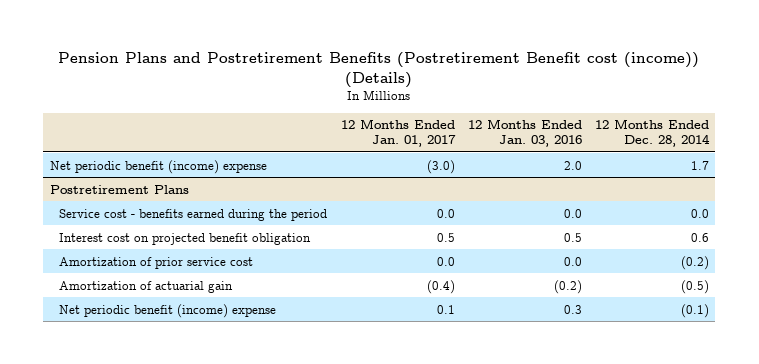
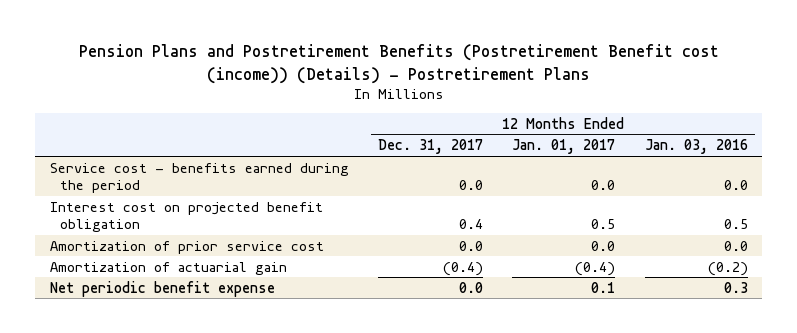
[58,52,700,88] Pension Plans and Postretirement Benefits (Postretirement Benefit cost (income)) (Details) -> [78,44,719,84] Pension Plans and Postretirement Benefits (Postretirement Benefit cost (income)) (Details) - Postretirement Plans
[594,119,710,148] 12 Months Ended Dec. 28, 2014 -> none
none -> [378,139,484,155] Dec. 31, 2017
[49,159,267,174] Net periodic benefit (income) expense -> none
[49,184,189,194] Postretirement Plans -> none
[59,303,277,318] Net periodic benefit (income) expense -> [49,280,275,297] Net periodic benefit expense

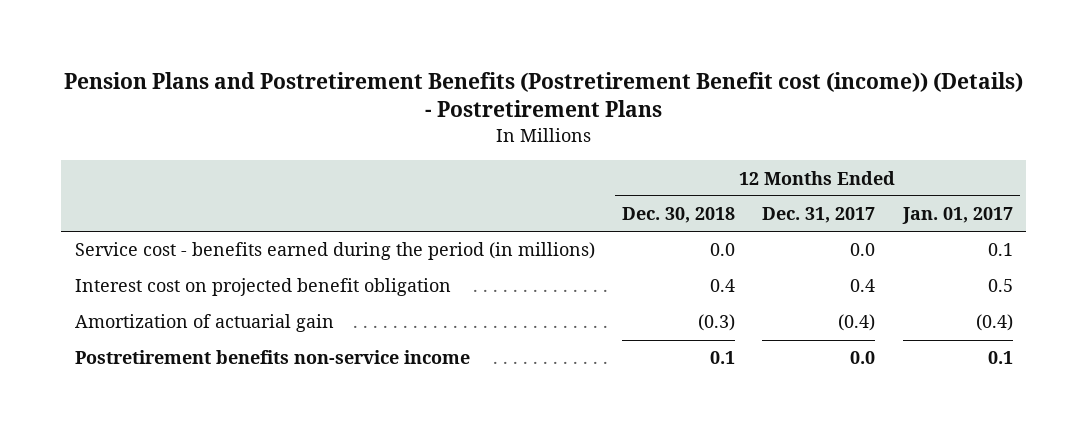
[644,139,748,155] Jan. 03, 2016 -> none
none -> [621,207,735,224] Dec. 30, 2018
[49,162,349,194] Service cost - benefits earned during the period -> [74,242,595,261] Service cost - benefits earned during the period (in millions)
[591,180,616,191] 0.0 -> [987,243,1013,257] 0.1
[49,240,324,254] Amortization of prior service cost -> none
[49,280,275,297] Net periodic benefit expense -> [74,350,470,365] Postretirement benefits non-service income

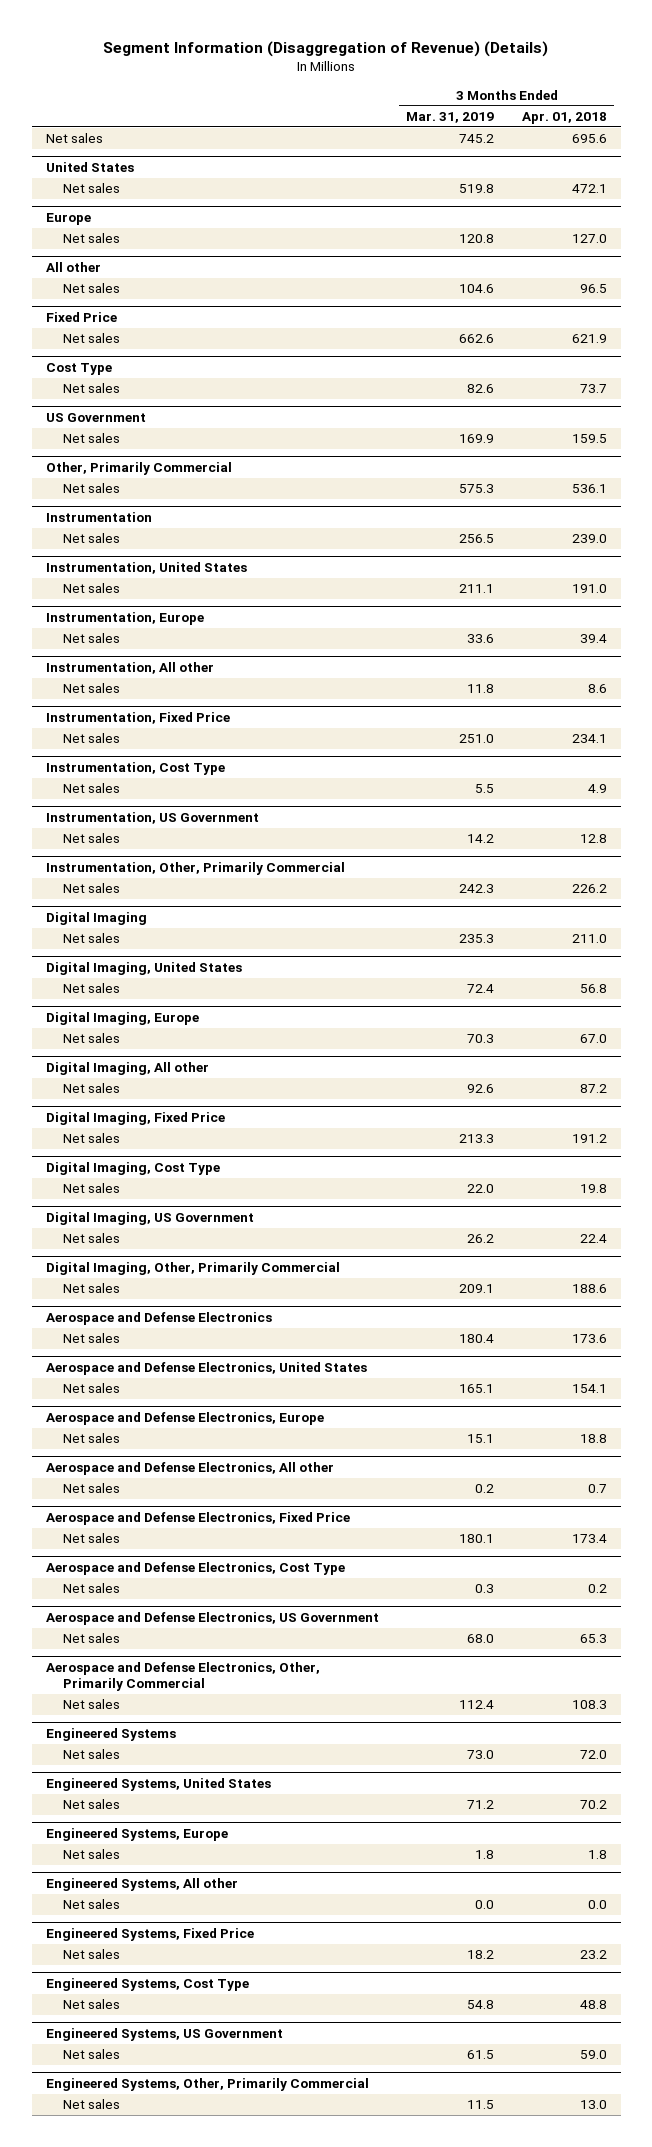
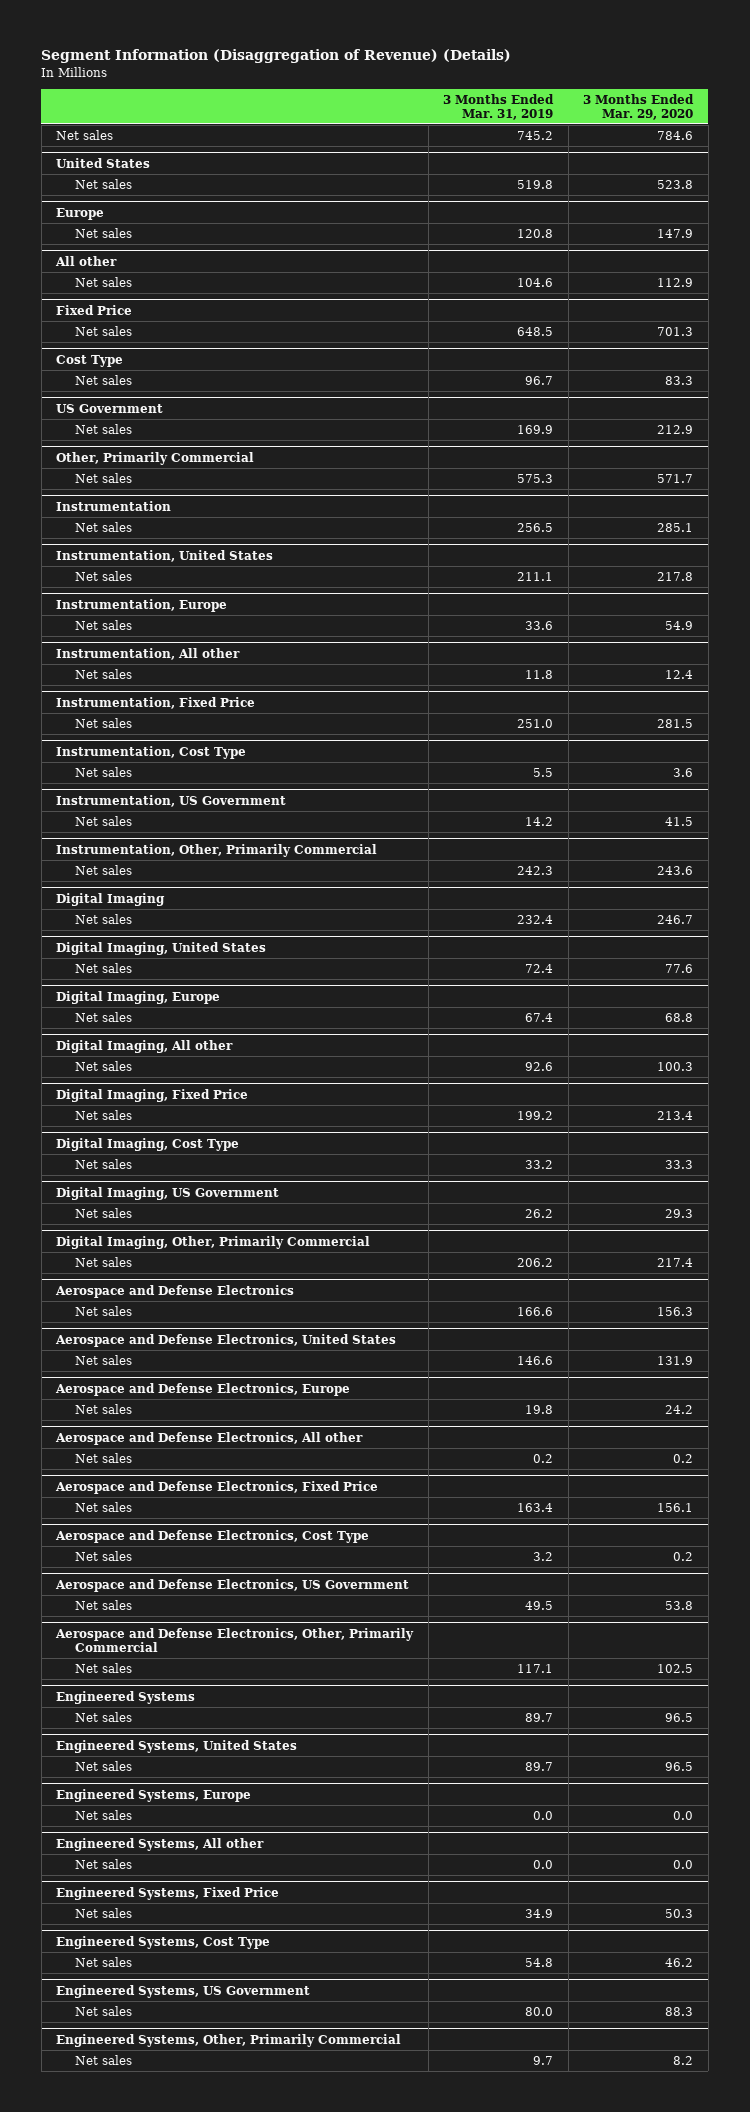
[521,111,607,124] Apr. 01, 2018 -> none
none -> [583,93,695,120] 3 Months Ended Mar. 29, 2020
[459,334,495,344] 662.6 -> [517,326,554,336] 648.5
[467,384,495,394] 82.6 -> [525,375,554,385] 96.7
[459,934,495,944] 235.3 -> [517,914,554,924] 232.4
[467,1034,495,1044] 70.3 -> [525,1012,554,1022] 67.4
[459,1134,495,1144] 213.3 -> [517,1110,554,1120] 199.2
[467,1184,495,1194] 22.0 -> [525,1159,554,1169] 33.2
[459,1284,495,1294] 209.1 -> [517,1257,554,1267] 206.2
[459,1334,495,1344] 180.4 -> [517,1306,554,1316] 166.6
[459,1384,495,1394] 165.1 -> [517,1355,554,1365] 146.6
[467,1434,495,1444] 15.1 -> [525,1404,554,1414] 19.8
[459,1534,495,1544] 180.1 -> [517,1502,554,1512] 163.4
[475,1584,495,1594] 0.3 -> [533,1551,554,1561] 3.2
[467,1634,495,1644] 68.0 -> [525,1600,554,1610] 49.5
[459,1700,495,1710] 112.4 -> [517,1663,554,1673] 117.1
[467,1750,495,1760] 73.0 -> [525,1712,554,1722] 89.7
[467,1800,495,1810] 71.2 -> [525,1761,554,1771] 89.7
[475,1850,495,1860] 1.8 -> [533,1810,554,1820] 0.0
[467,1950,495,1960] 18.2 -> [525,1908,554,1918] 34.9
[467,2050,495,2060] 61.5 -> [525,2006,554,2016] 80.0
[467,2100,495,2110] 11.5 -> [533,2055,554,2065] 9.7

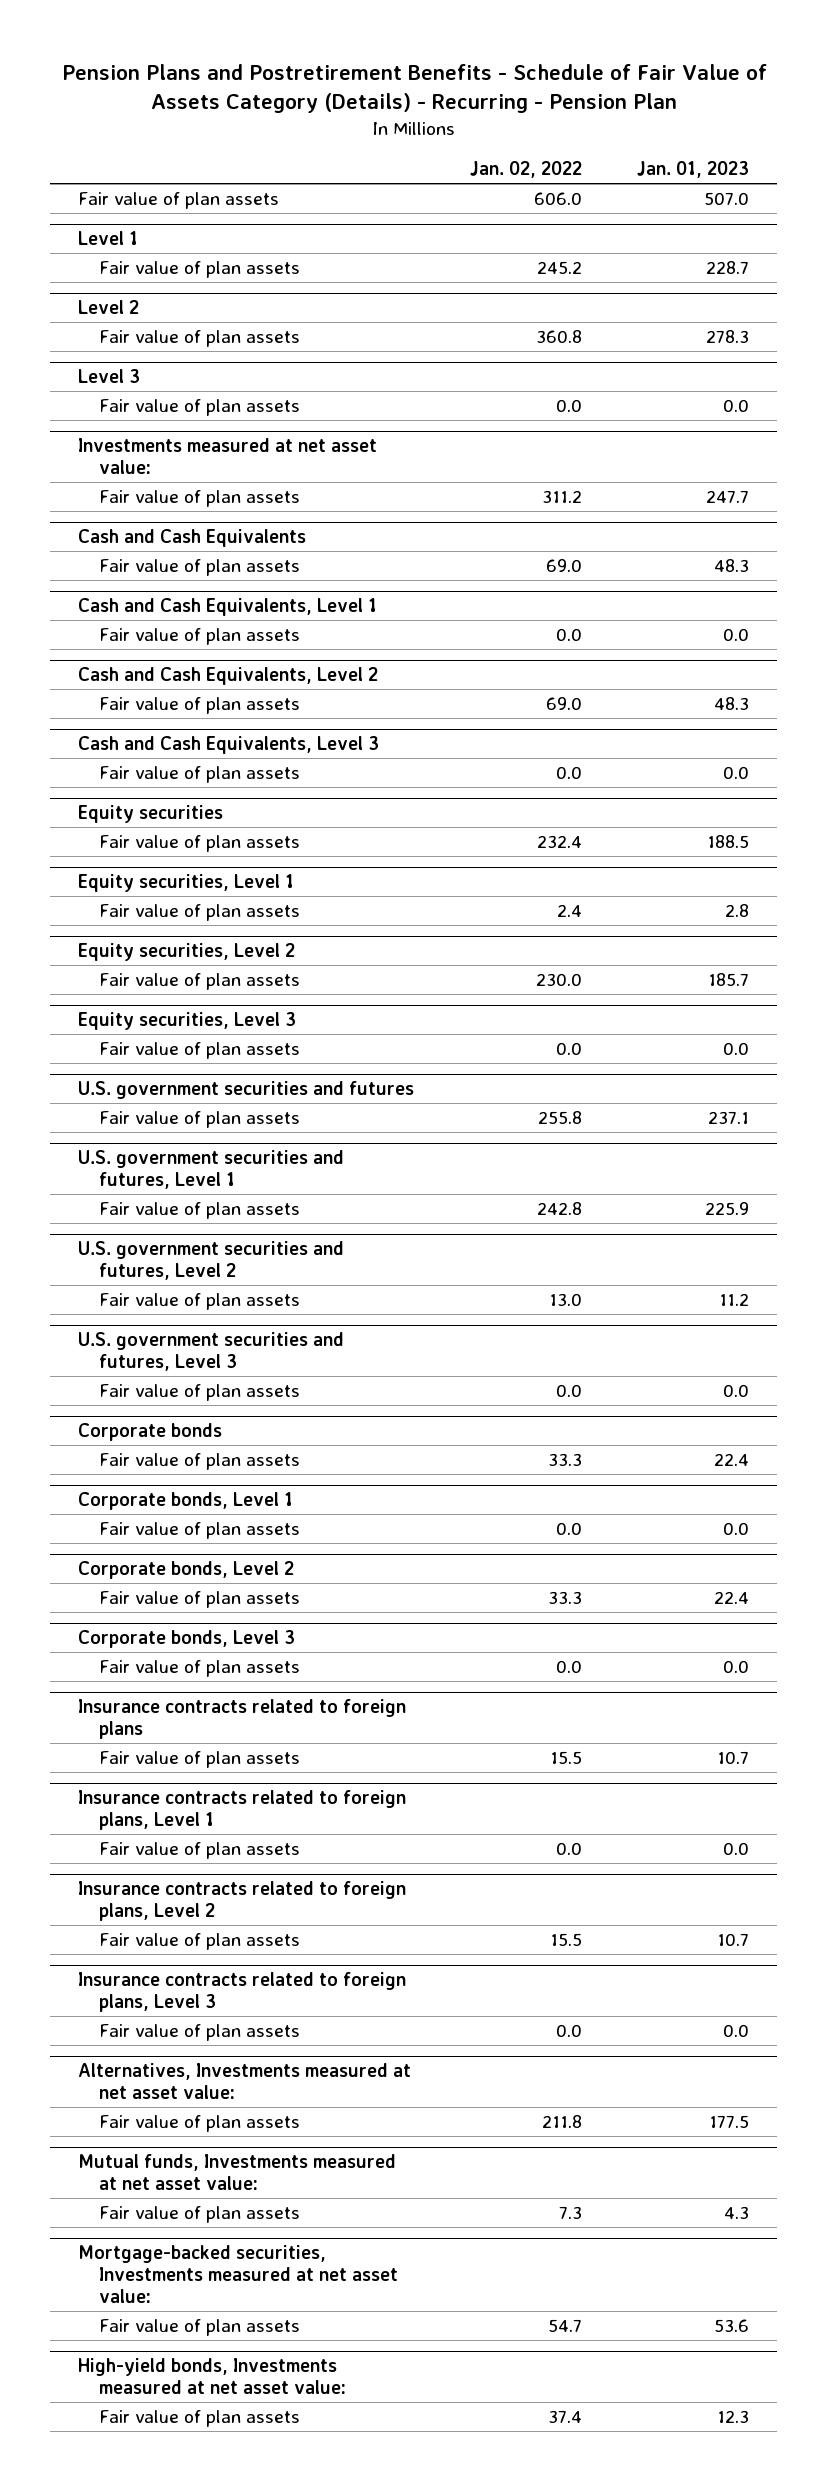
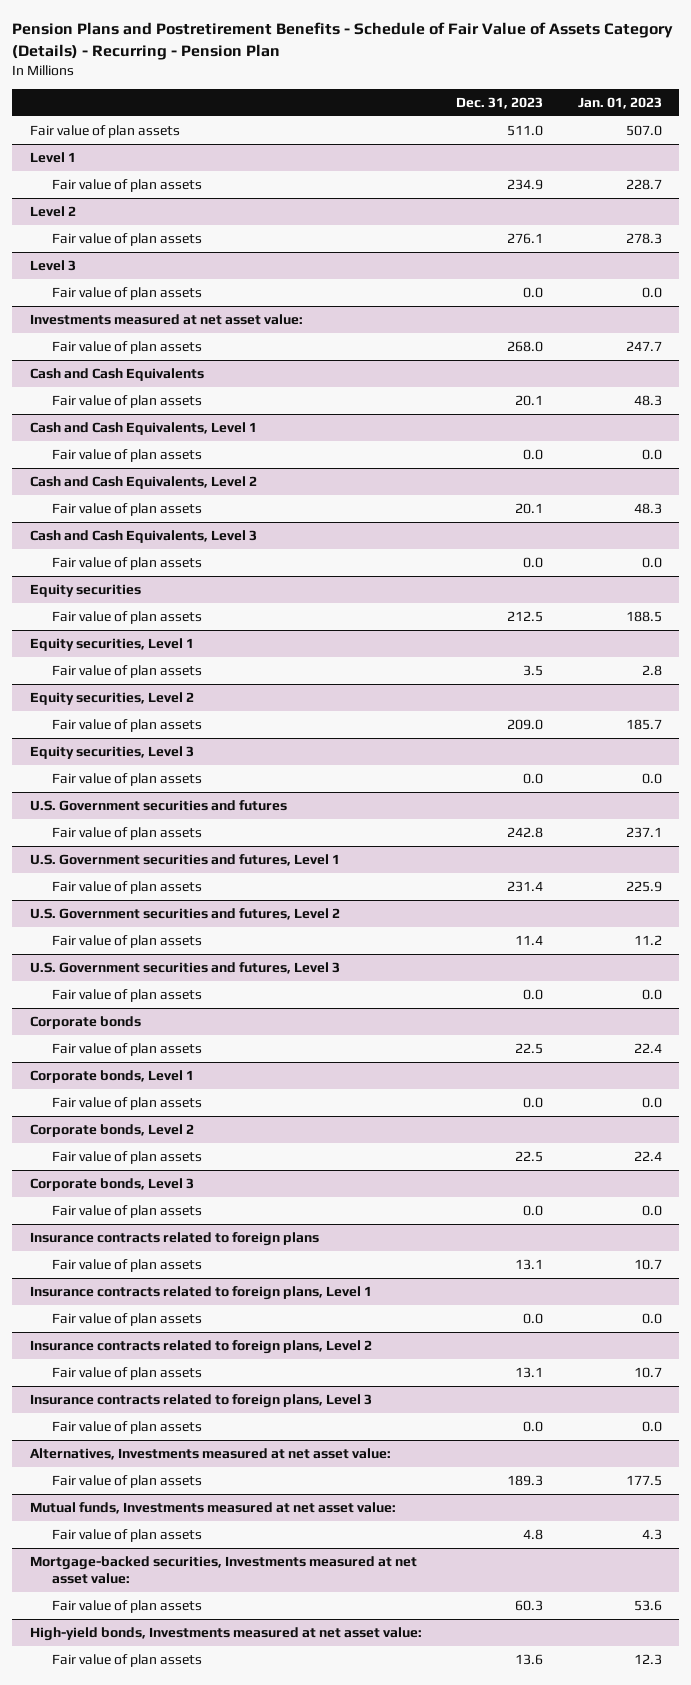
[469,161,582,179] Jan. 02, 2022 -> none
none -> [456,96,544,109] Dec. 31, 2023
[78,1081,415,1100] U.S. government securities and futures -> [29,799,287,811] U.S. Government securities and futures
[78,1150,345,1190] U.S. government securities and futures, Level 1 -> [29,853,340,866] U.S. Government securities and futures, Level 1
[78,1241,345,1281] U.S. government securities and futures, Level 2 -> [29,907,340,920] U.S. Government securities and futures, Level 2
[78,1332,345,1372] U.S. government securities and futures, Level 3 -> [29,961,340,974] U.S. Government securities and futures, Level 3

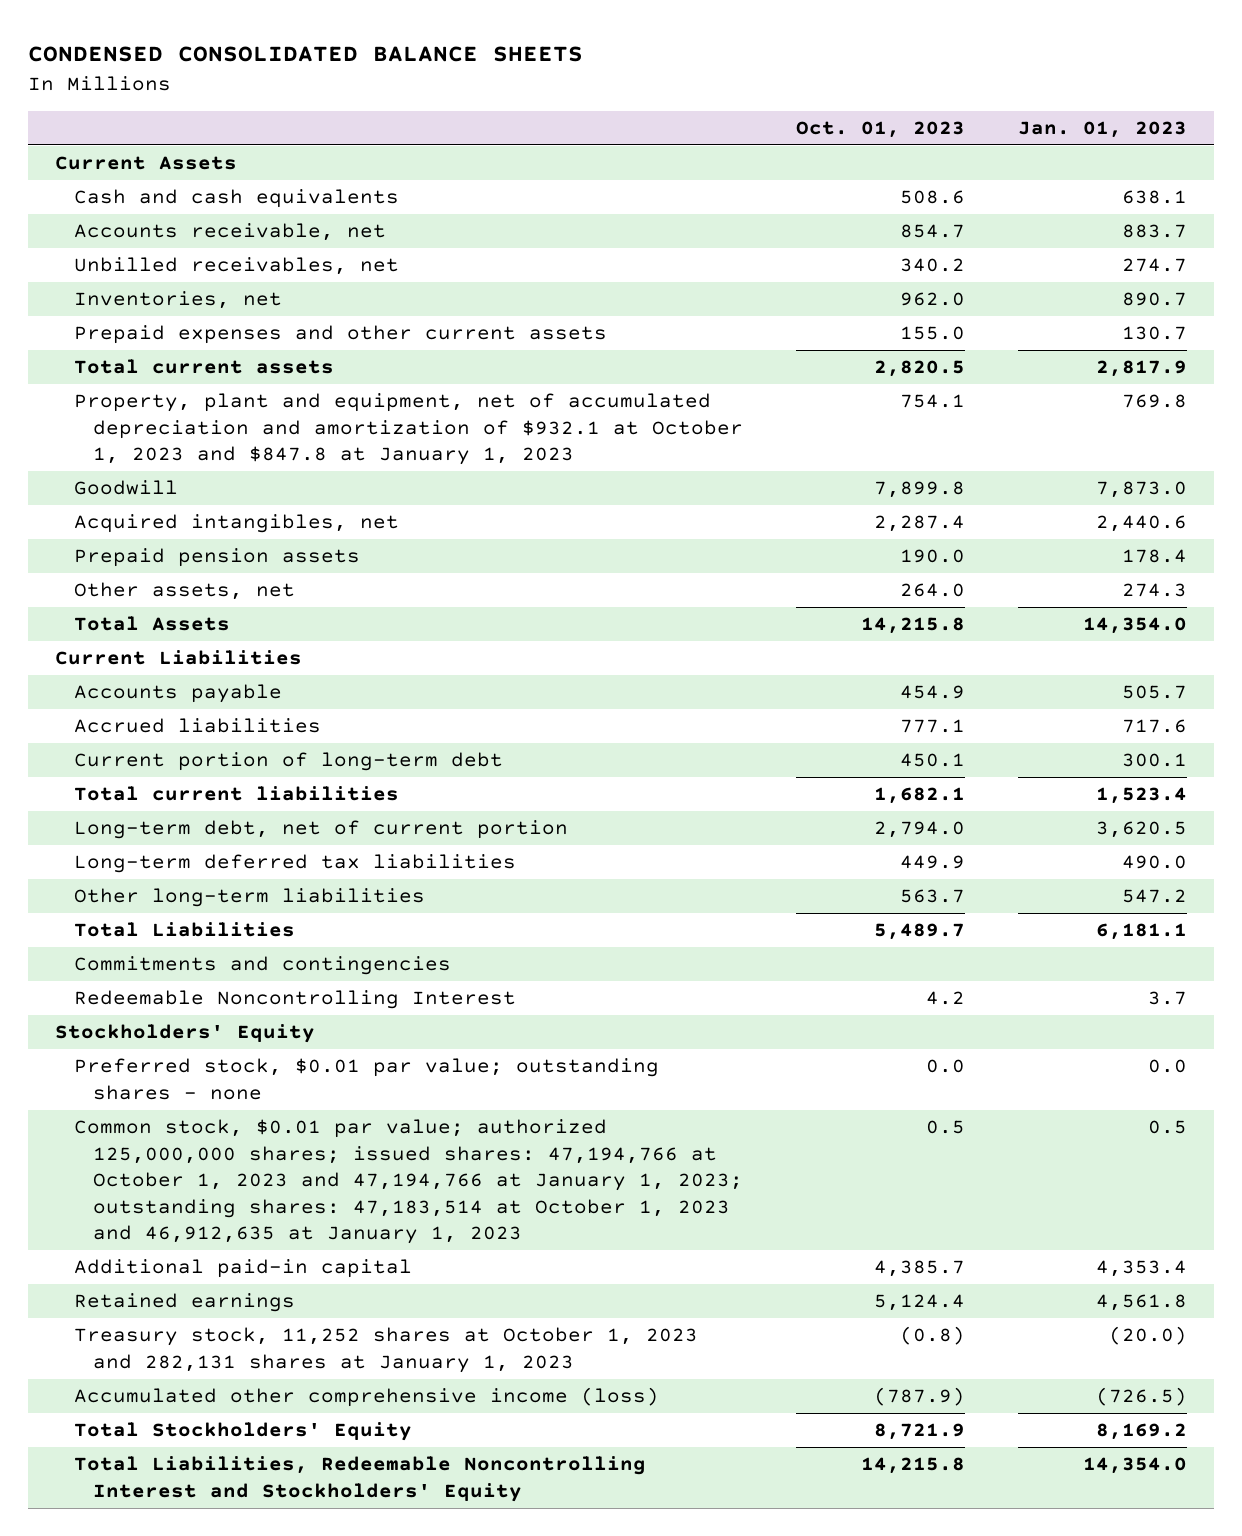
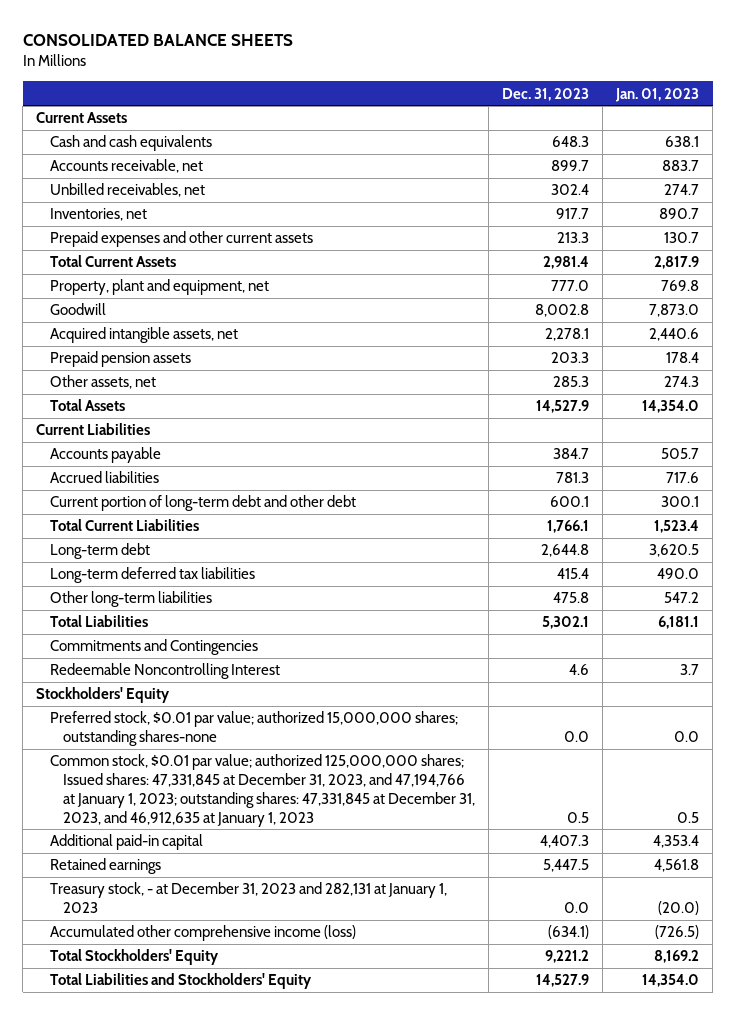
[28,46,584,63] CONDENSED CONSOLIDATED BALANCE SHEETS -> [22,34,293,47] CONSOLIDATED BALANCE SHEETS
[796,121,966,139] Oct. 01, 2023 -> none
none -> [502,87,590,101] Dec. 31, 2023
[74,359,335,375] Total current assets -> [49,255,176,268] Total Current Assets
[74,393,744,466] Property, plant and equipment, net of accumulated depreciation and amortization of $932.1 at October 1, 2023 and $847.8 at January 1, 2023 -> [49,279,269,296] Property, plant and equipment, net
[74,514,400,534] Acquired intangibles, net -> [49,327,238,344] Acquired intangible assets, net
[74,752,504,772] Current portion of long-term debt -> [49,495,356,512] Current portion of long-term debt and other debt
[74,786,400,802] Total current liabilities -> [49,519,199,532] Total Current Liabilities
[74,820,569,840] Long-term debt, net of current portion -> [49,543,150,560] Long-term debt
[74,956,452,976] Commitments and contingencies -> [49,639,258,656] Commitments and Contingencies
[74,1058,660,1100] Preferred stock, $0.01 par value; outstanding shares - none -> [49,711,458,747] Preferred stock, $0.01 par value; authorized 15,000,000 shares; outstanding shares-none
[74,1119,744,1245] Common stock, $0.01 par value; authorized 125,000,000 shares; issued shares: 47,194,766 at October 1, 2023 and 47,194,766 at January 1, 2023; outstanding shares: 47,183,514 at October 1, 2023 and 46,912,635 at January 1, 2023 -> [49,754,476,827] Common stock, $0.01 par value; authorized 125,000,000 shares; Issued shares: 47,331,845 at December 31, 2023, and 47,194,766 at January 1, 2023; outstanding shares: 47,331,845 at December 31, 2023, and 46,912,635 at January 1, 2023
[74,1327,699,1373] Treasury stock, 11,252 shares at October 1, 2023 and 282,131 shares at January 1, 2023 -> [49,882,447,914] Treasury stock, - at December 31, 2023 and 282,131 at January 1, 2023
[74,1456,647,1502] Total Liabilities, Redeemable Noncontrolling Interest and Stockholders' Equity -> [49,973,312,990] Total Liabilities and Stockholders' Equity

